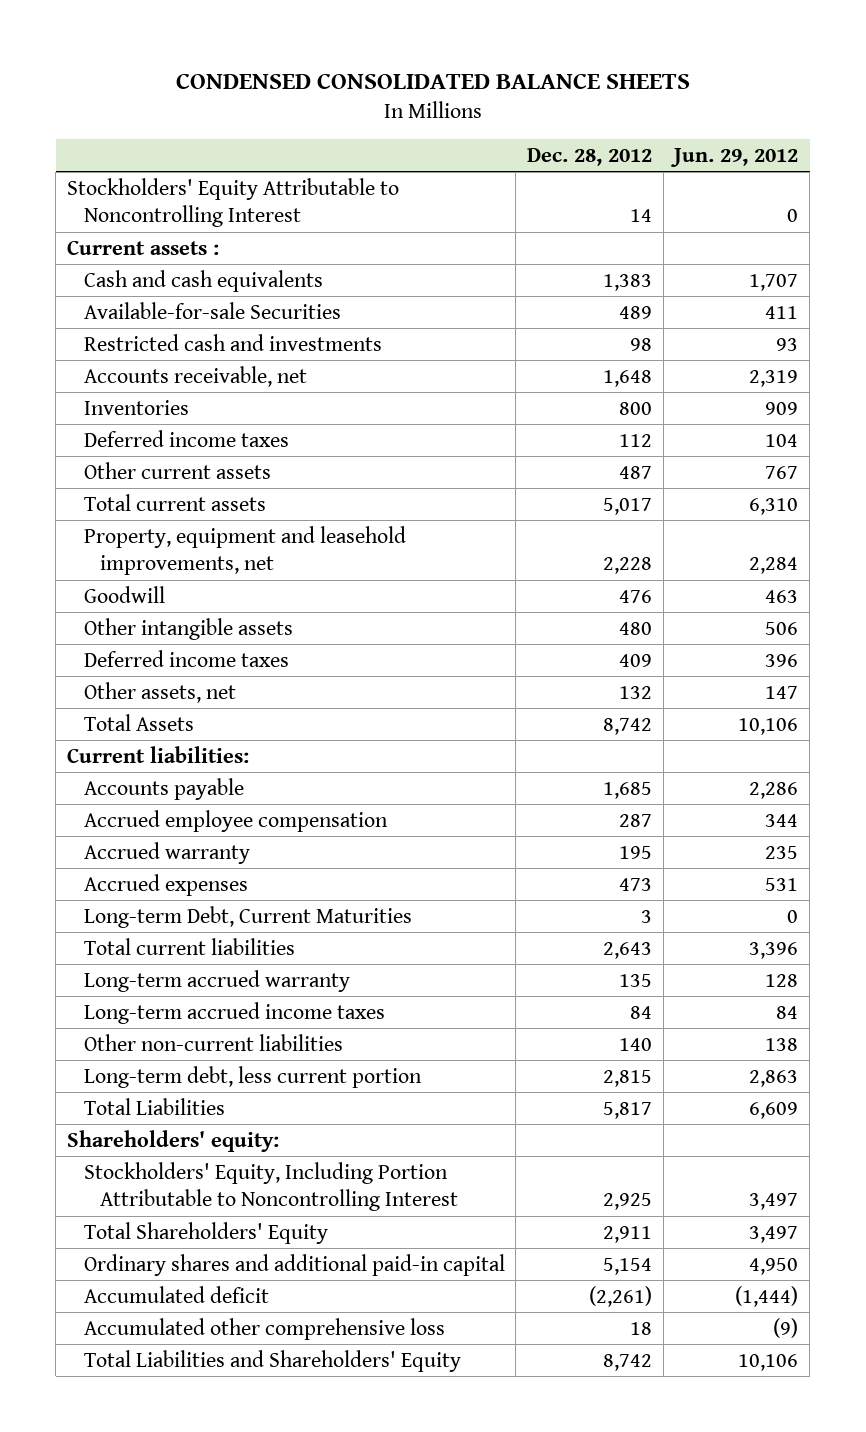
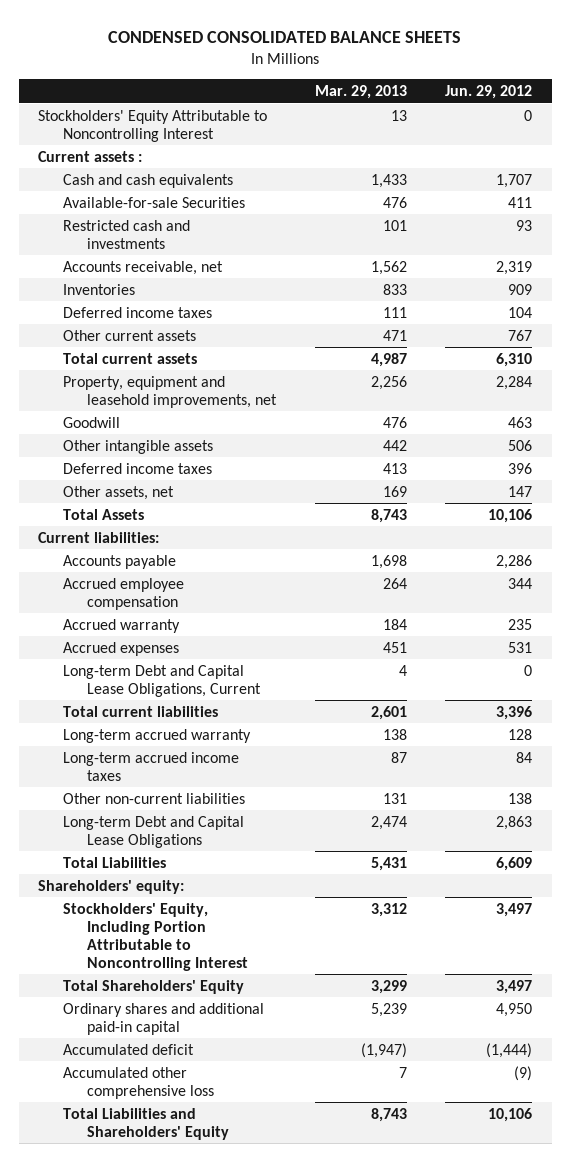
[527,147,653,166] Dec. 28, 2012 -> none
none -> [314,85,407,100] Mar. 29, 2013
[83,905,412,928] Long-term Debt, Current Maturities -> none
none -> [62,664,262,697] Long-term Debt and Capital Lease Obligations, Current
[83,1065,422,1088] Long-term debt, less current portion -> [62,815,244,848] Long-term Debt and Capital Lease Obligations

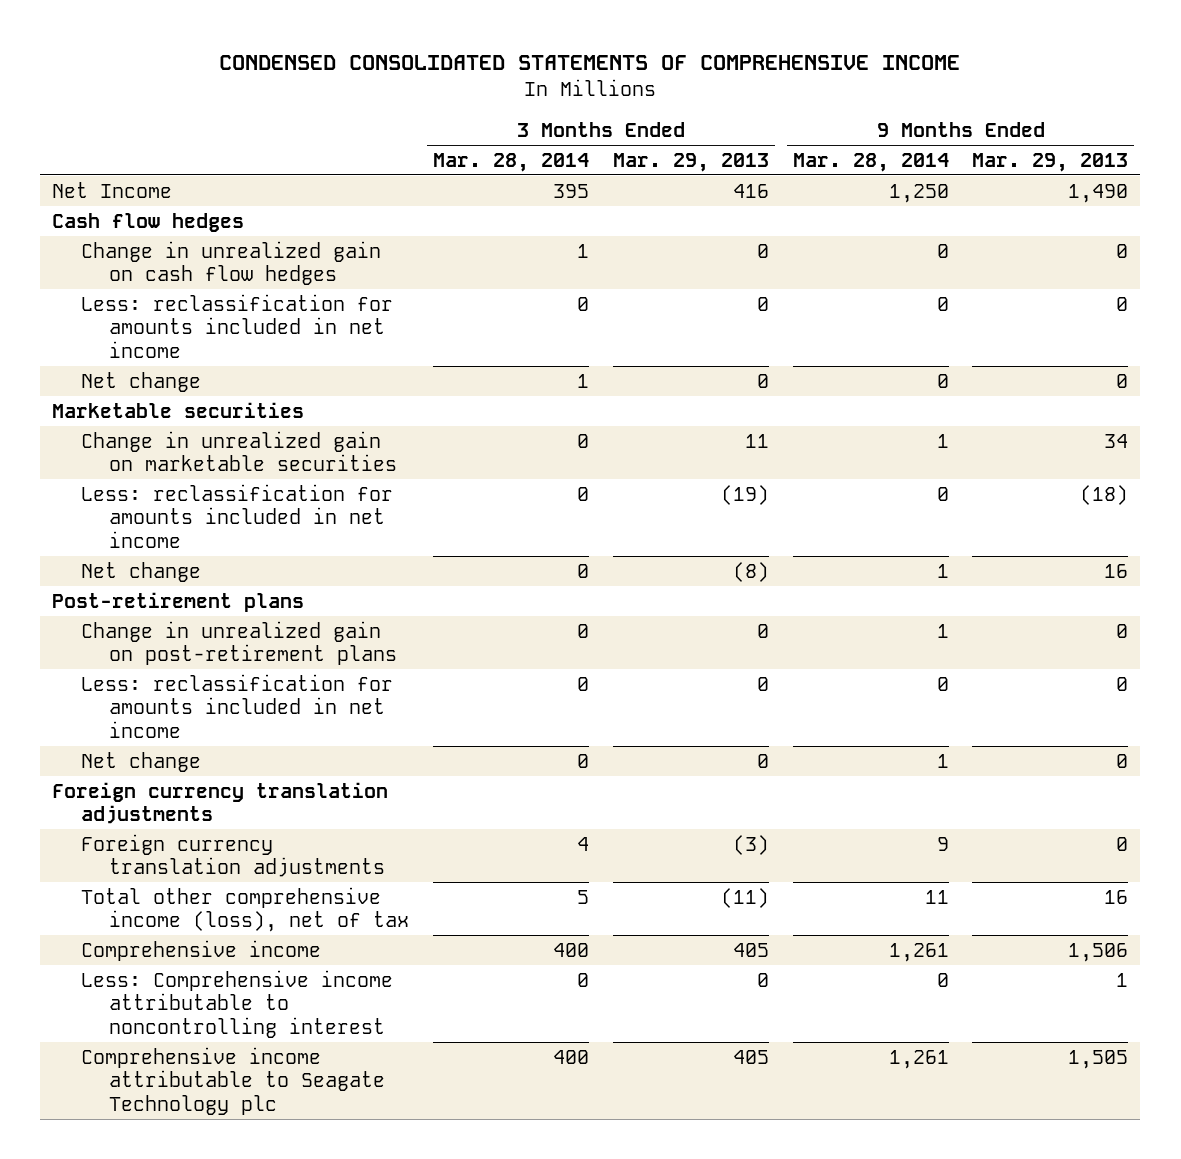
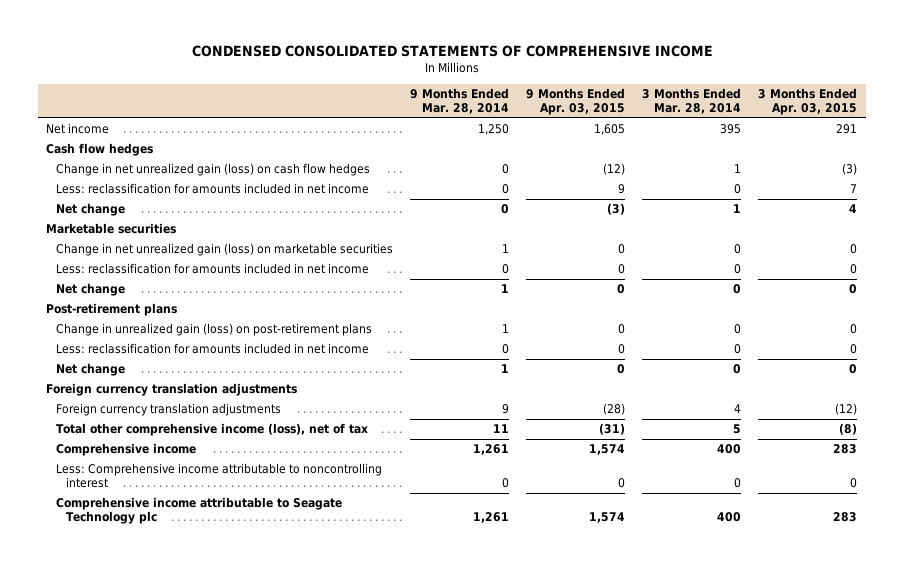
[612,152,769,172] Mar. 29, 2013 -> none
[972,152,1129,172] Mar. 29, 2013 -> none
none -> [526,87,626,115] 9 Months Ended Apr. 03, 2015
none -> [758,87,858,115] 3 Months Ended Apr. 03, 2015
[52,181,173,198] Net Income -> [46,123,110,135] Net income
[80,240,381,286] Change in unrealized gain on cash flow hedges -> [56,163,371,177] Change in net unrealized gain (loss) on cash flow hedges
[80,430,398,472] Change in unrealized gain on marketable securities -> [56,243,394,257] Change in net unrealized gain (loss) on marketable securities
[80,620,398,666] Change in unrealized gain on post-retirement plans -> [56,323,373,337] Change in unrealized gain (loss) on post-retirement plans

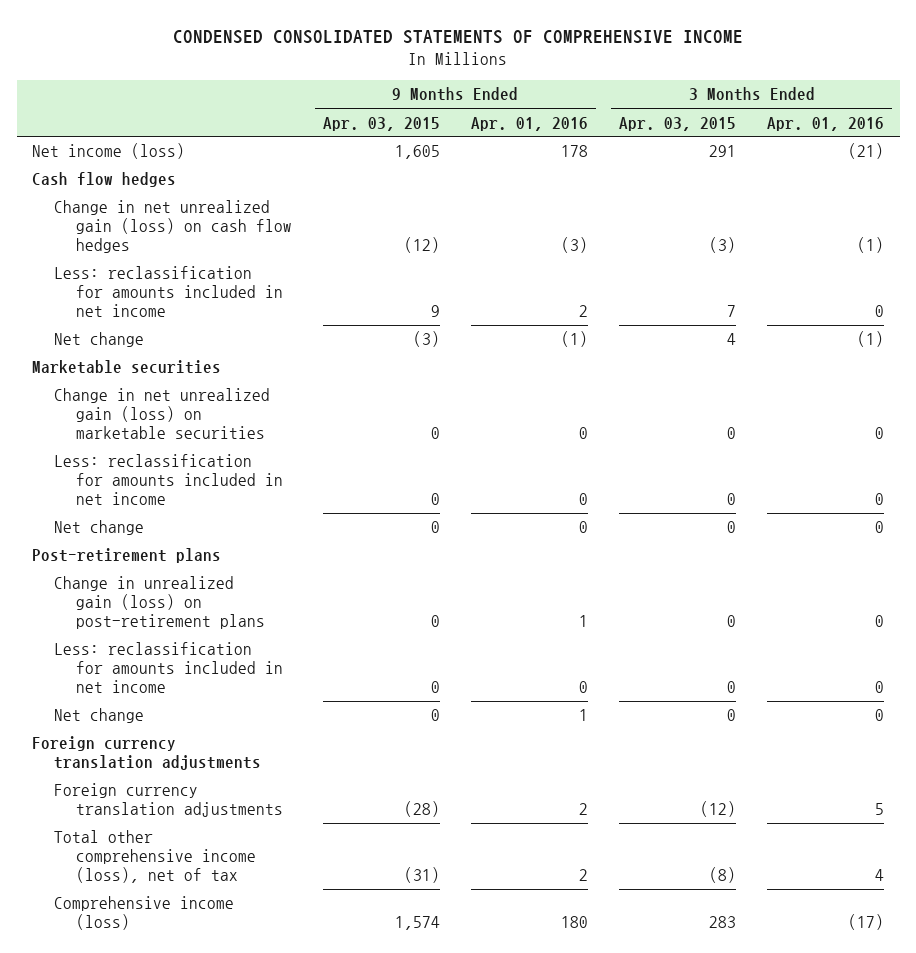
[410,87,510,114] 9 Months Ended Mar. 28, 2014 -> none
[642,87,742,114] 3 Months Ended Mar. 28, 2014 -> none
none -> [470,116,588,131] Apr. 01, 2016
none -> [767,116,885,131] Apr. 01, 2016
[46,123,110,135] Net income -> [32,143,186,160] Net income (loss)
[56,463,383,489] Less: Comprehensive income attributable to noncontrolling interest -> none
[56,497,343,525] Comprehensive income attributable to Seagate Technology plc -> none
[56,443,197,457] Comprehensive income -> [53,896,234,931] Comprehensive income (loss)

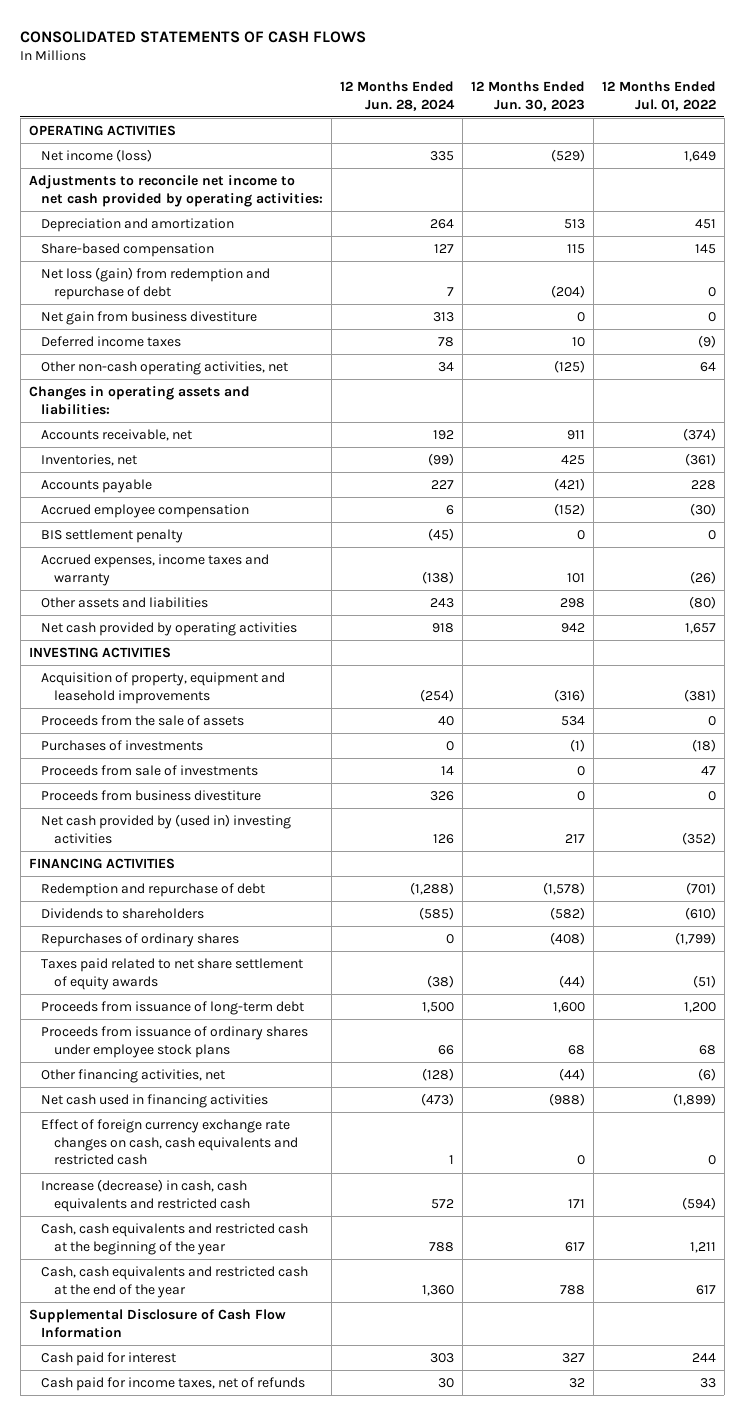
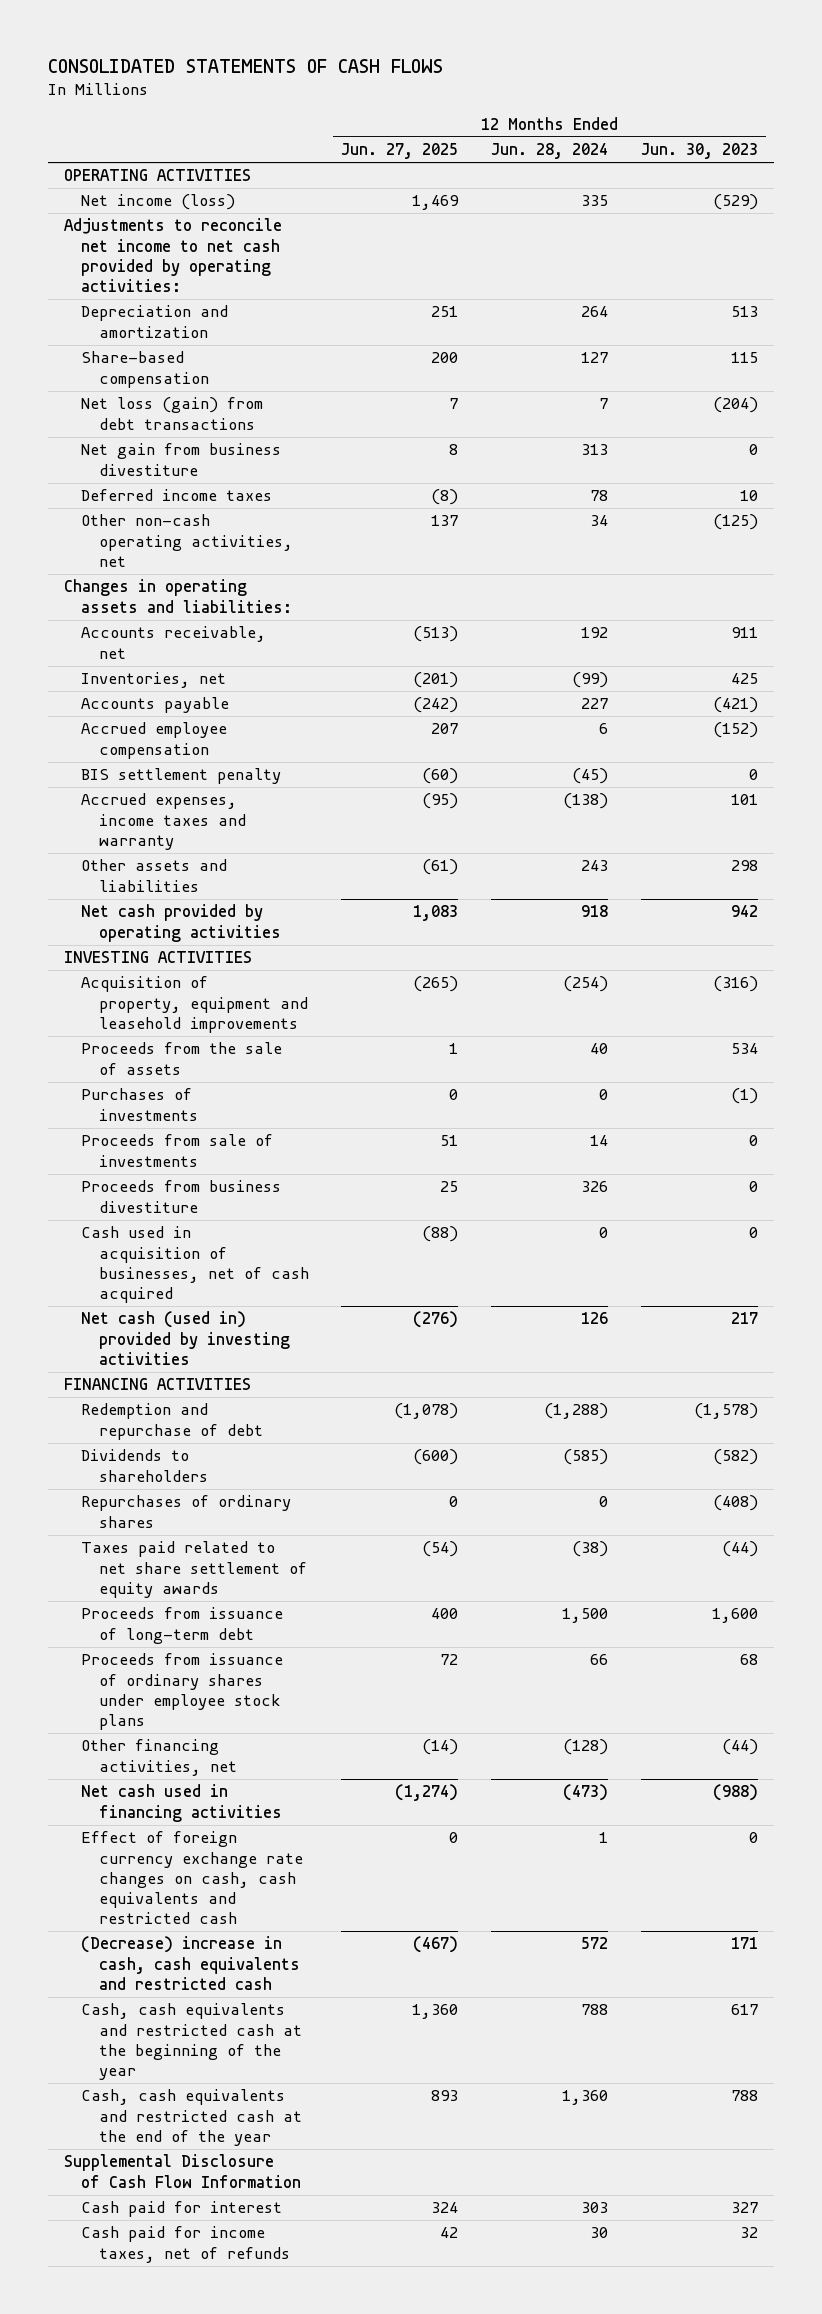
[601,80,716,111] 12 Months Ended Jul. 01, 2022 -> none
none -> [341,143,459,160] Jun. 27, 2025
[41,266,271,300] Net loss (gain) from redemption and repurchase of debt -> [81,397,264,430] Net loss (gain) from debt transactions
none -> [81,1226,309,1304] Cash used in acquisition of businesses, net of cash acquired
[41,813,292,844] Net cash provided by (used in) investing activities -> [81,1311,290,1365] Net cash (used in) provided by investing activities
[41,1178,250,1212] Increase (decrease) in cash, cash equivalents and restricted cash -> [81,1936,300,1990] (Decrease) increase in cash, cash equivalents and restricted cash

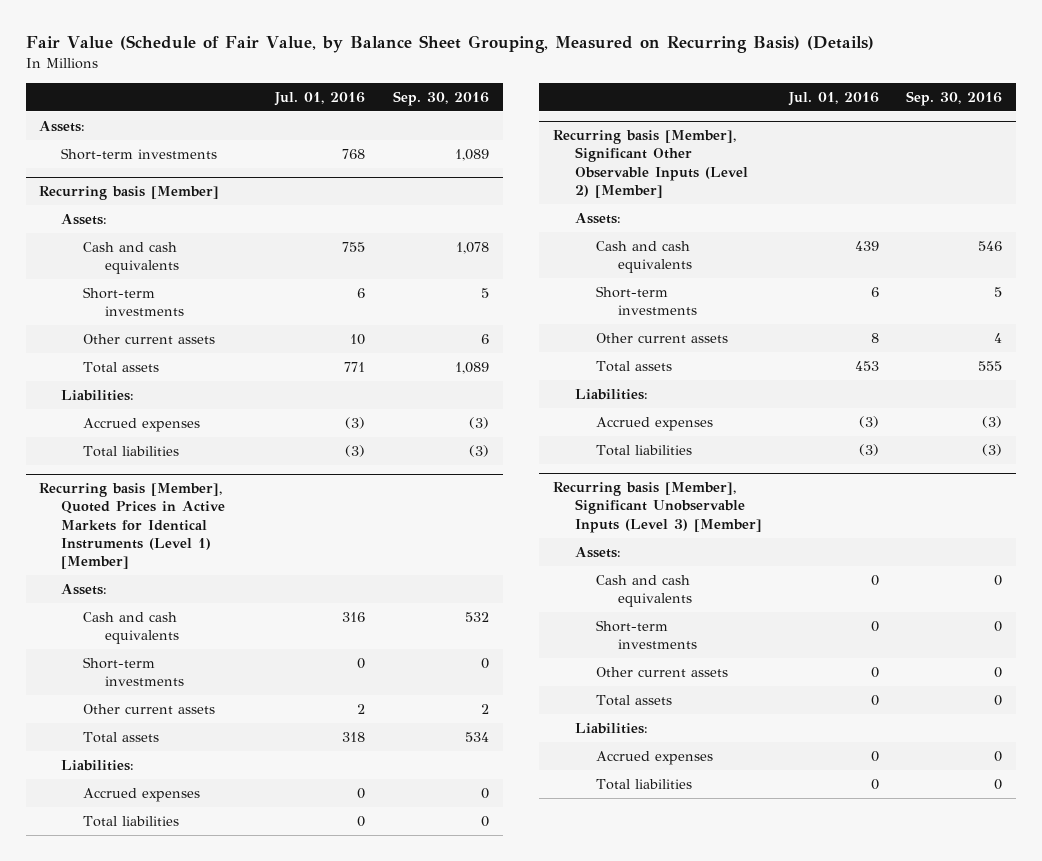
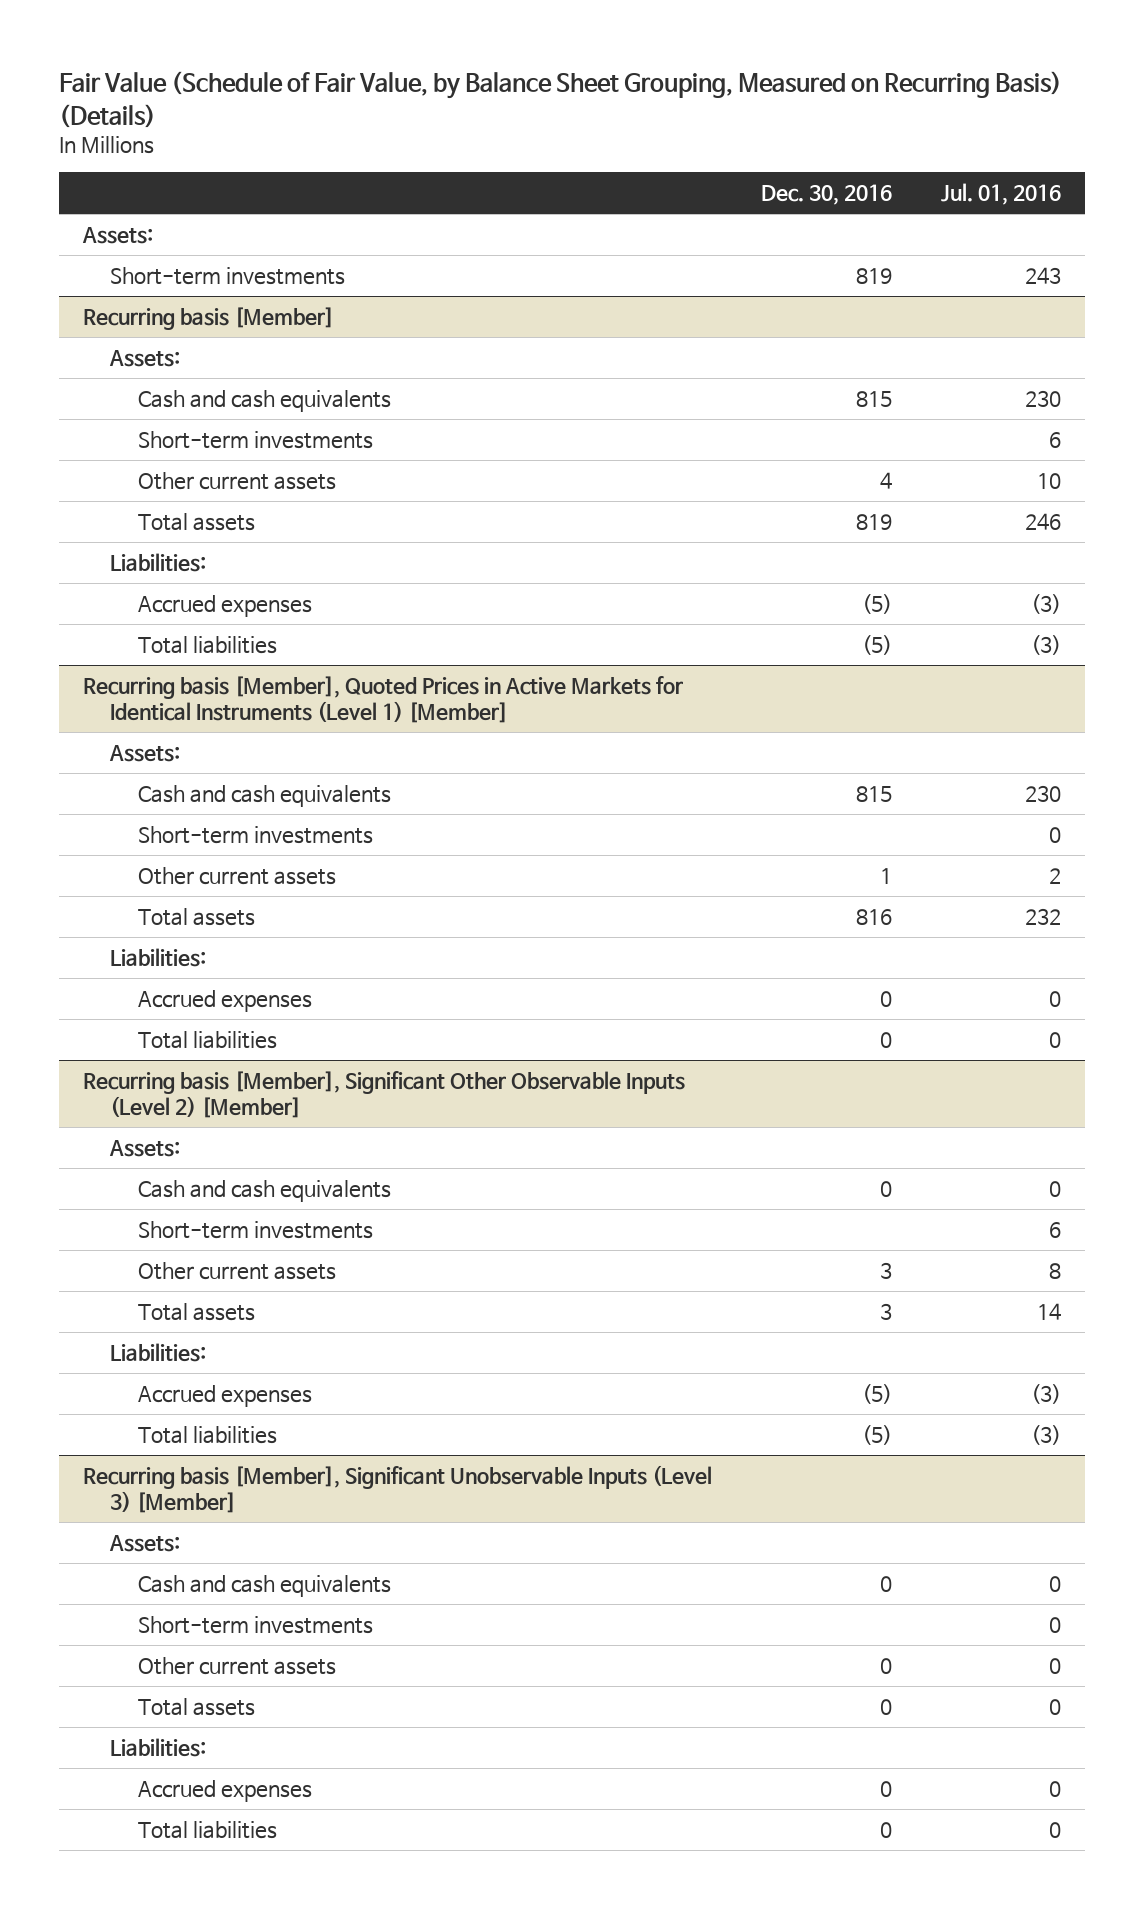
[392,90,489,106] Sep. 30, 2016 -> none
none -> [761,184,893,206] Dec. 30, 2016
[342,149,366,160] 768 -> [1024,266,1061,284] 243
[342,242,366,253] 755 -> [1024,389,1061,407] 230
[344,362,366,373] 771 -> [1024,512,1061,530] 246
[342,612,366,623] 316 -> [1024,784,1061,802] 230
[342,732,366,743] 318 -> [1024,907,1061,925] 232
[854,241,879,252] 439 -> [1048,1180,1061,1197] 0
[854,361,879,372] 453 -> [1036,1302,1061,1320] 14

